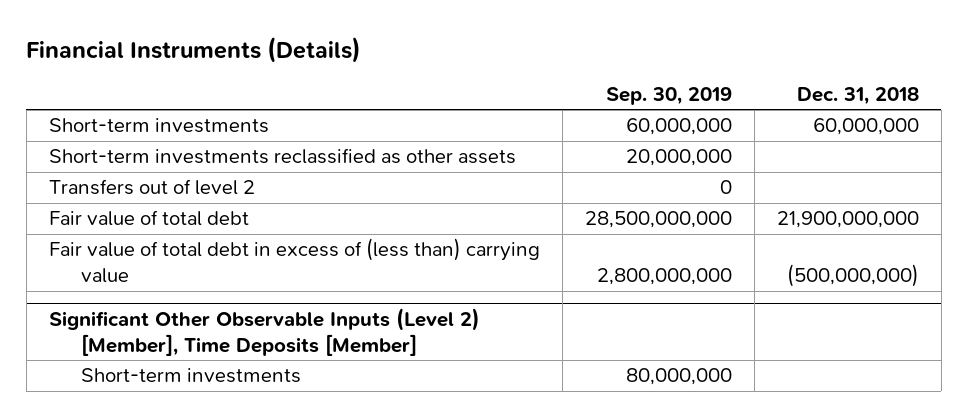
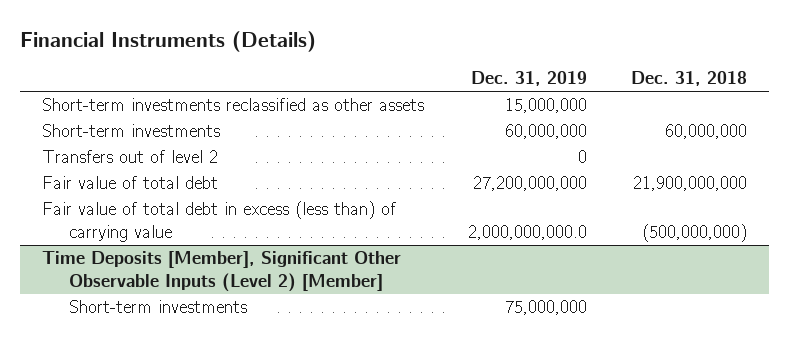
[605,87,732,106] Sep. 30, 2019 -> none
none -> [470,71,587,87] Dec. 31, 2019
[48,118,269,134] Short-term investments -> [41,124,220,138] Short-term investments
[48,238,540,284] Fair value of total debt in excess of (less than) carrying value -> [41,201,396,242] Fair value of total debt in excess (less than) of carrying value
[48,308,480,356] Significant Other Observable Inputs (Level 2) [Member], Time Deposits [Member] -> [41,251,401,292] Time Deposits [Member], Significant Other Observable Inputs (Level 2) [Member]

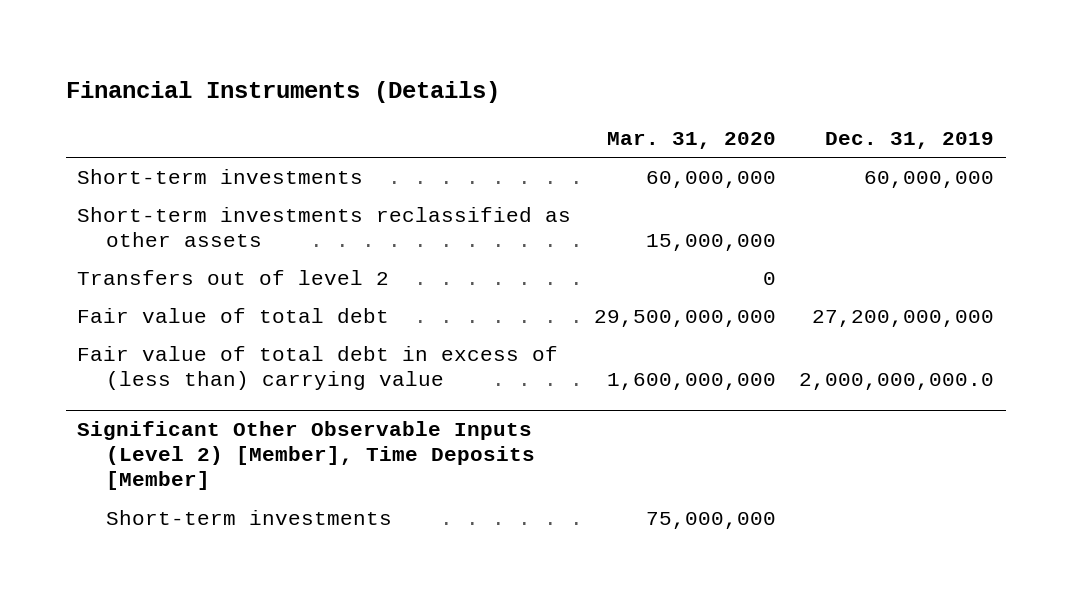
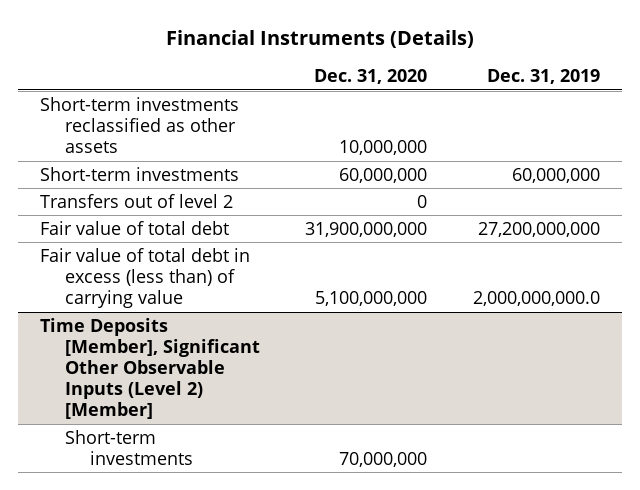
[607,132,777,150] Mar. 31, 2020 -> none
none -> [314,69,428,85] Dec. 31, 2020
[77,168,364,184] Short-term investments -> [40,166,240,181] Short-term investments
[77,345,559,390] Fair value of total debt in excess of (less than) carrying value -> [40,247,251,309] Fair value of total debt in excess (less than) of carrying value
[77,421,536,491] Significant Other Observable Inputs (Level 2) [Member], Time Deposits [Member] -> [40,317,260,420] Time Deposits [Member], Significant Other Observable Inputs (Level 2) [Member]

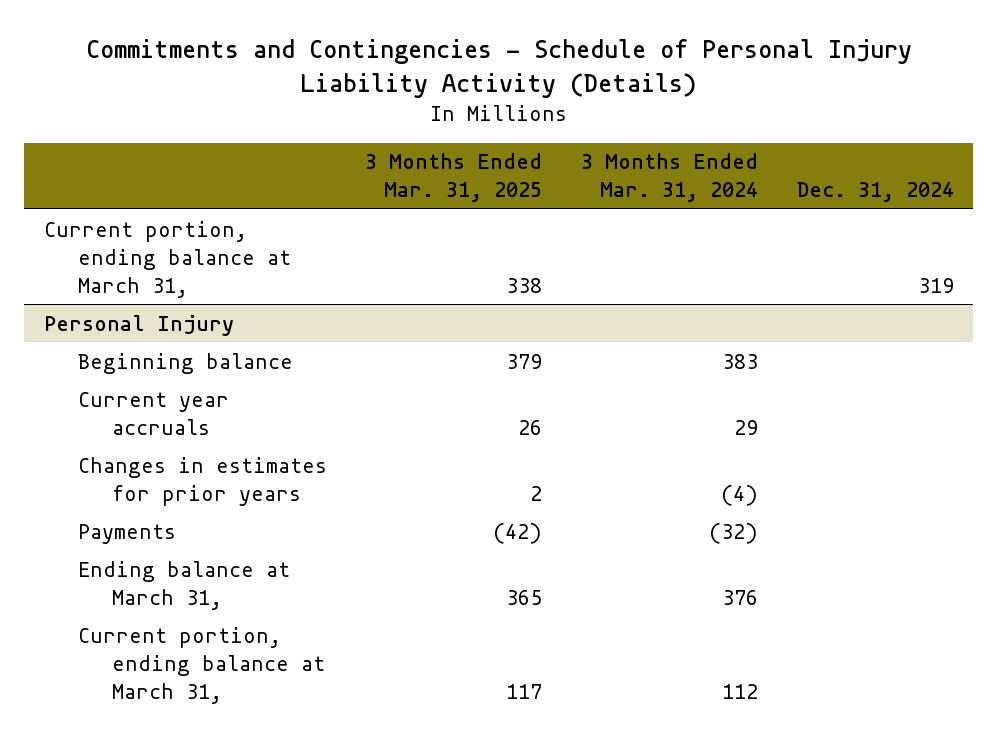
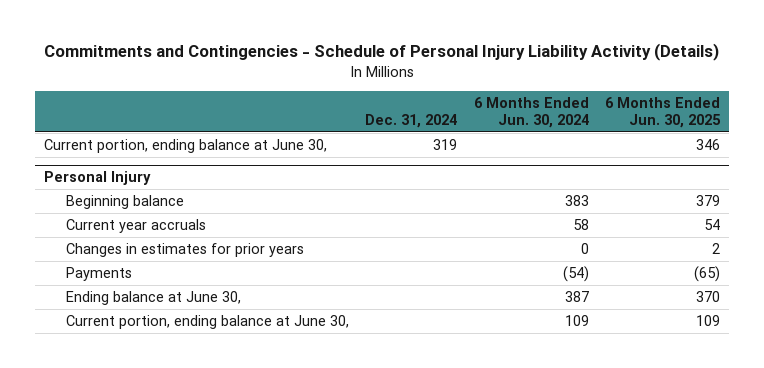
[365,153,543,203] 3 Months Ended Mar. 31, 2025 -> none
[580,153,758,203] 3 Months Ended Mar. 31, 2024 -> none
none -> [473,97,589,128] 6 Months Ended Jun. 30, 2024
none -> [605,97,722,128] 6 Months Ended Jun. 30, 2025
[43,220,291,298] Current portion, ending balance at March 31, -> [43,139,327,154] Current portion, ending balance at June 30,
[77,560,290,610] Ending balance at March 31, -> [65,291,241,306] Ending balance at June 30,
[77,626,325,704] Current portion, ending balance at March 31, -> [65,315,349,330] Current portion, ending balance at June 30,

